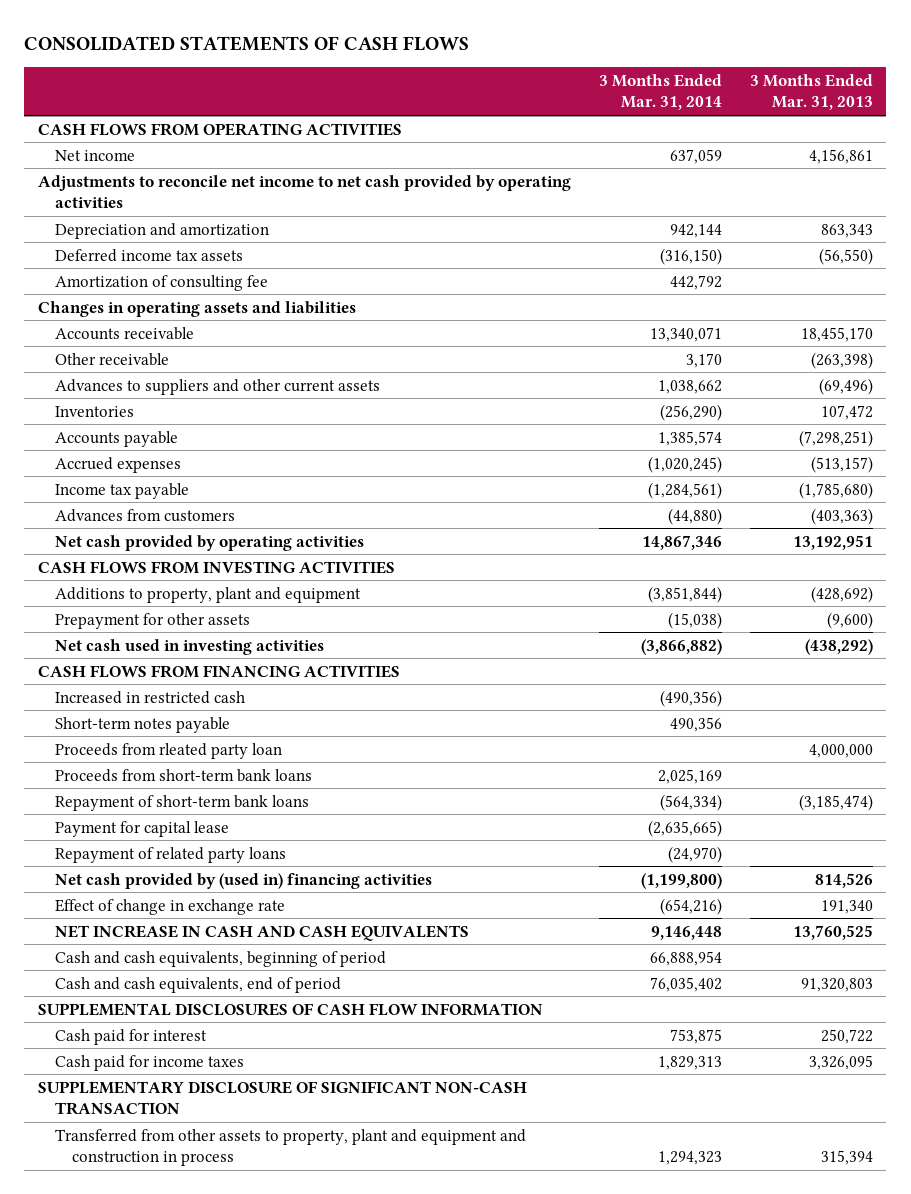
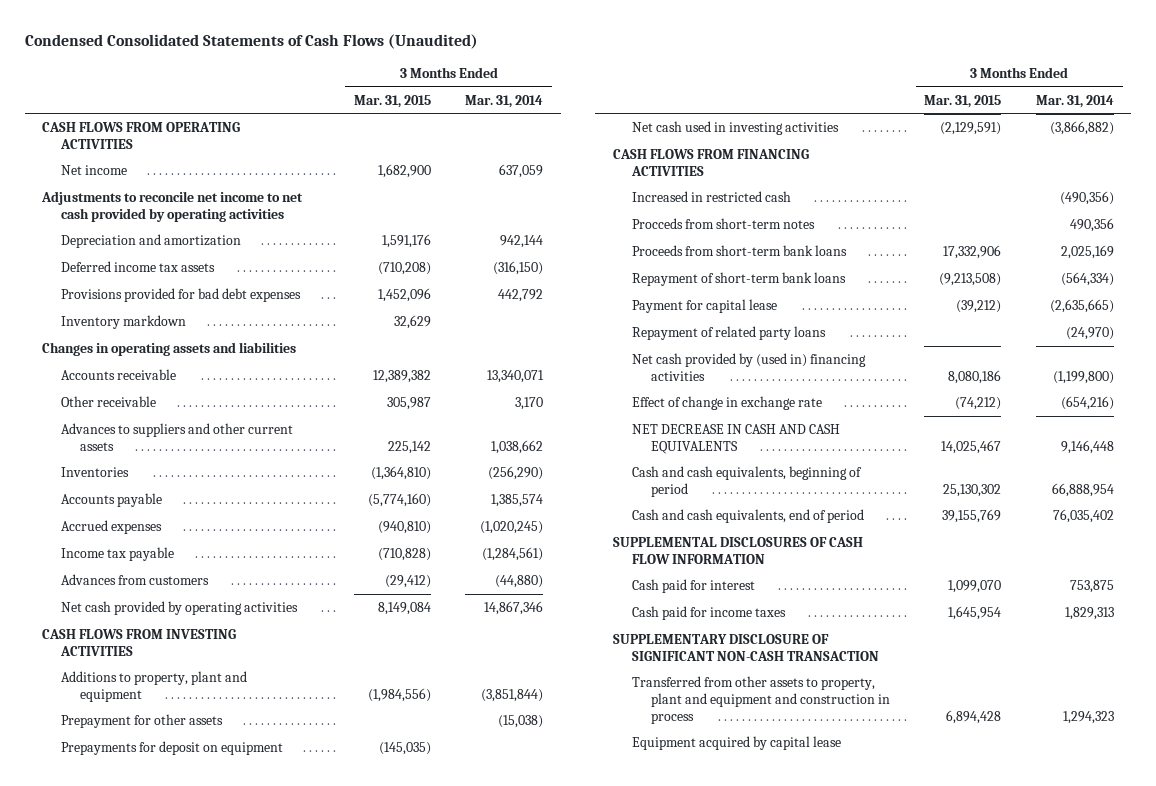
[24,36,470,52] CONSOLIDATED STATEMENTS OF CASH FLOWS -> [24,34,478,50] Condensed Consolidated Statements of Cash Flows (Unaudited)
[749,74,873,111] 3 Months Ended Mar. 31, 2013 -> none
none -> [353,94,431,108] Mar. 31, 2015
[54,274,268,291] Amortization of consulting fee -> [61,287,302,302] Provisions provided for bad debt expenses
none -> [61,314,187,329] Inventory markdown
none -> [61,740,284,755] Prepayments for deposit on equipment
[54,742,282,759] Proceeds from rleated party loan -> none
[54,716,230,733] Short-term notes payable -> [631,217,815,229] Procceds from short-term notes
[54,924,469,941] NET INCREASE IN CASH AND CASH EQUIVALENTS -> [631,423,840,454] NET DECREASE IN CASH AND CASH EQUIVALENTS
none -> [631,735,841,750] Equipment acquired by capital lease

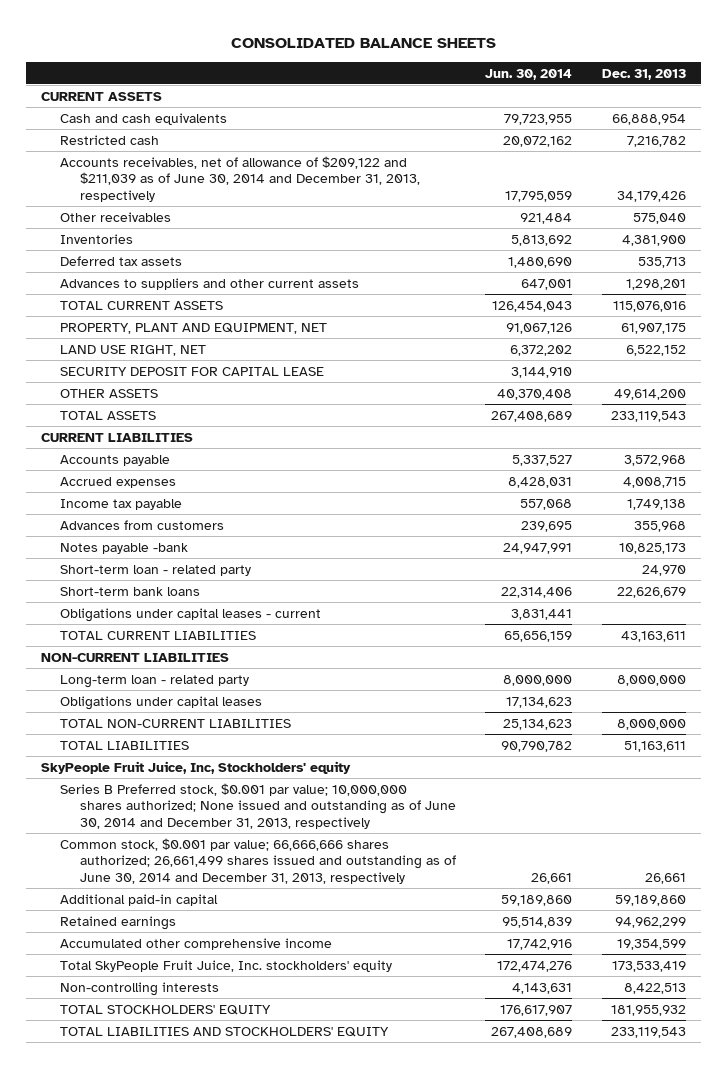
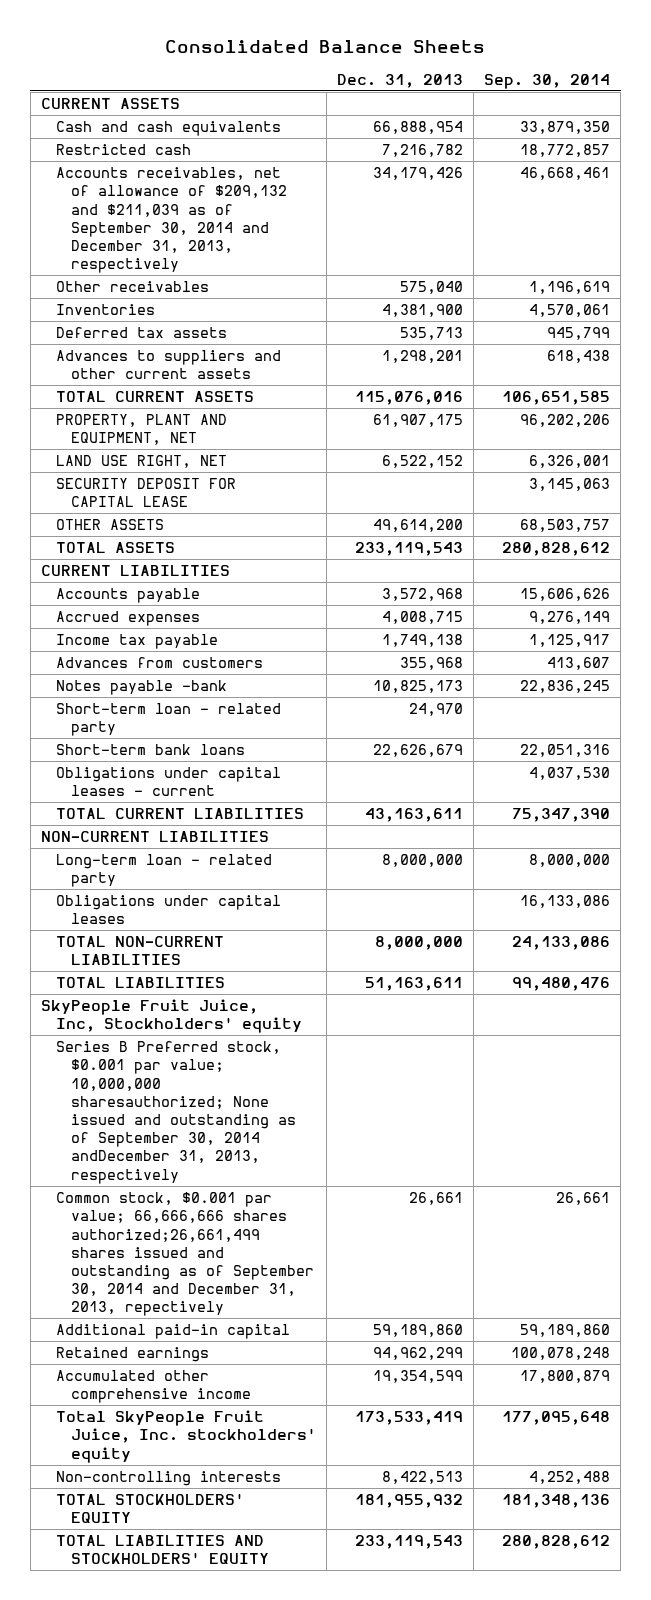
[230,37,496,48] CONSOLIDATED BALANCE SHEETS -> [165,40,486,54] Consolidated Balance Sheets
[485,68,573,80] Jun. 30, 2014 -> none
none -> [484,73,611,89] Sep. 30, 2014
[60,155,420,202] Accounts receivables, net of allowance of $209,122 and $211,039 as of June 30, 2014 and December 31, 2013, respectively -> [55,167,287,274] Accounts receivables, net of allowance of $209,132 and $211,039 as of September 30, 2014 and December 31, 2013, respectively
[60,782,456,829] Series B Preferred stock, $0.001 par value; 10,000,000 shares authorized; None issued and outstanding as of June 30, 2014 and December 31, 2013, respectively -> [55,1041,296,1184] Series B Preferred stock, $0.001 par value; 10,000,000 sharesauthorized; None issued and outstanding as of September 30, 2014 andDecember 31, 2013, respectively
[60,837,456,884] Common stock, $0.001 par value; 66,666,666 shares authorized; 26,661,499 shares issued and outstanding as of June 30, 2014 and December 31, 2013, respectively -> [55,1192,314,1317] Common stock, $0.001 par value; 66,666,666 shares authorized;26,661,499 shares issued and outstanding as of September 30, 2014 and December 31, 2013, repectively

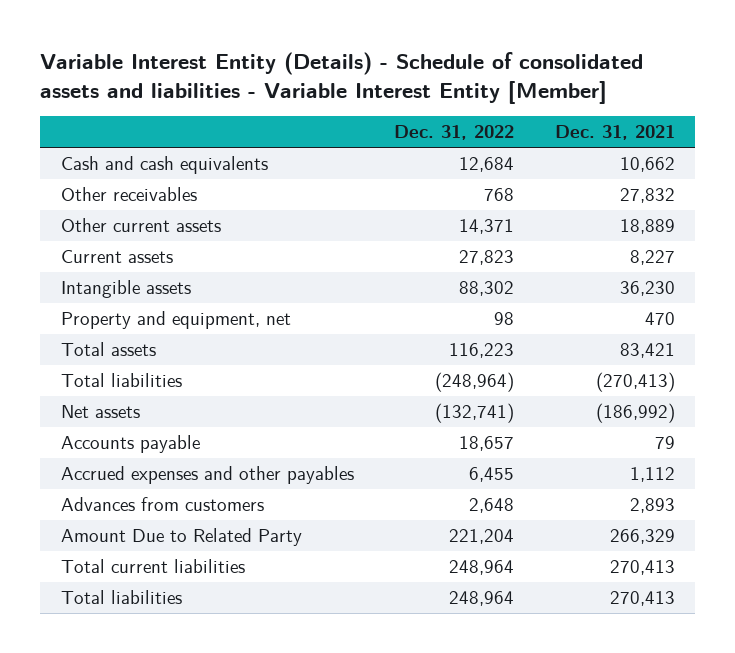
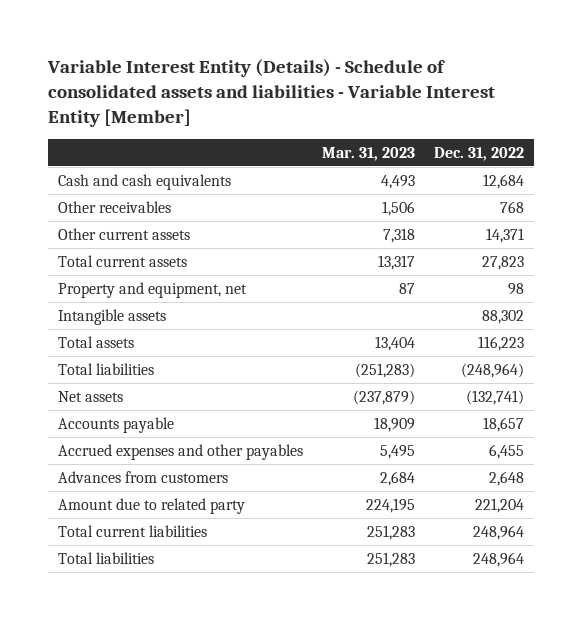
[554,125,675,141] Dec. 31, 2021 -> none
none -> [321,146,415,161] Mar. 31, 2023
[60,249,173,263] Current assets -> [57,254,187,267] Total current assets
[60,279,191,298] Intangible assets -> [57,308,166,325] Intangible assets
[60,527,302,546] Amount Due to Related Party -> [57,497,245,514] Amount due to related party

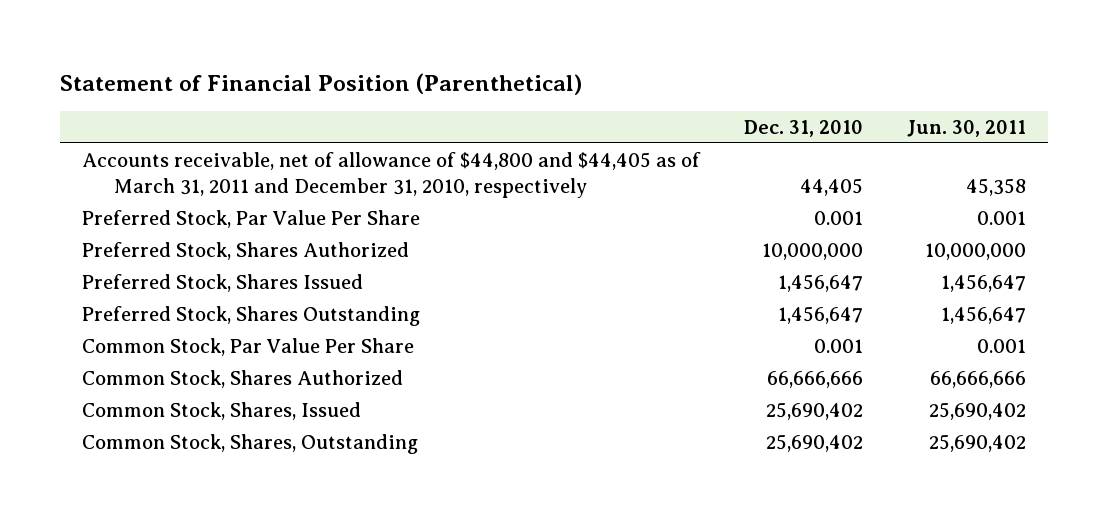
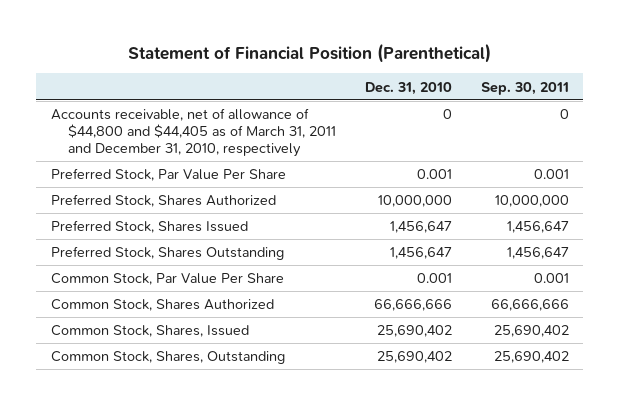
[906,119,1026,137] Jun. 30, 2011 -> none
none -> [480,81,569,95] Sep. 30, 2011
[799,177,863,196] 44,405 -> [443,109,453,120] 0

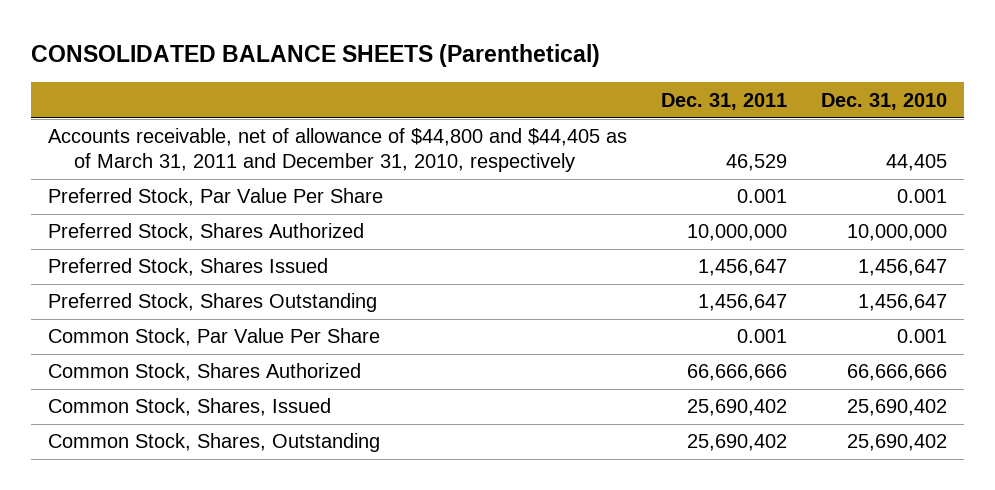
[127,42,491,63] Statement of Financial Position (Parenthetical) -> [31,44,601,68] CONSOLIDATED BALANCE SHEETS (Parenthetical)
[480,81,569,95] Sep. 30, 2011 -> none
none -> [661,92,788,110] Dec. 31, 2011
[443,109,453,120] 0 -> [885,154,947,172] 44,405

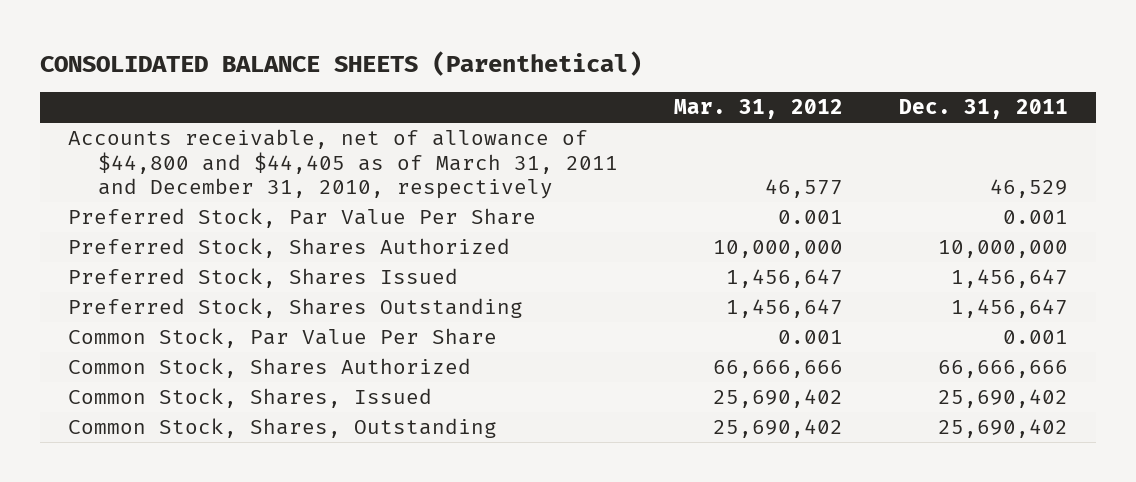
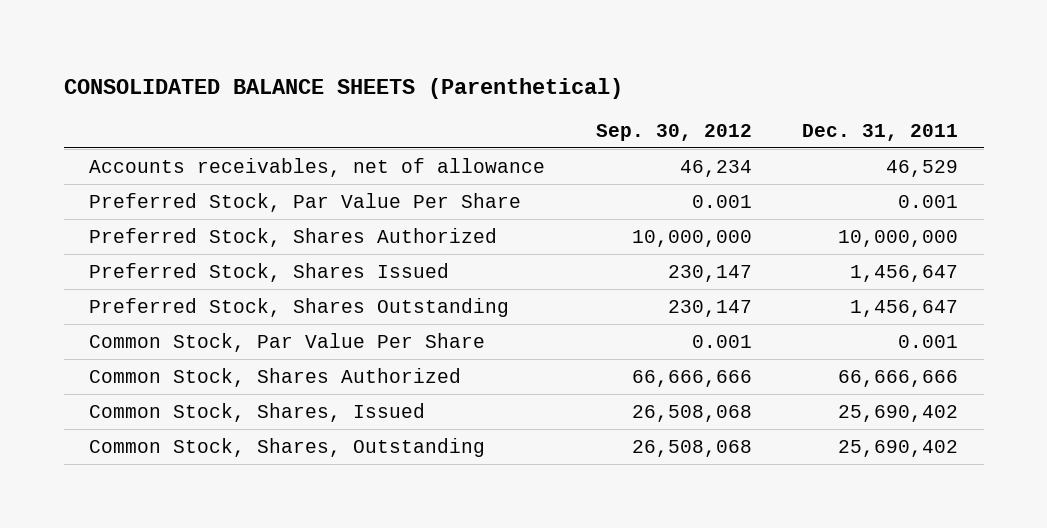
[674,99,844,120] Mar. 31, 2012 -> none
none -> [595,123,752,141] Sep. 30, 2012
[67,129,619,200] Accounts receivable, net of allowance of $44,800 and $44,405 as of March 31, 2011 and December 31, 2010, respectively -> [89,157,546,177] Accounts receivables, net of allowance

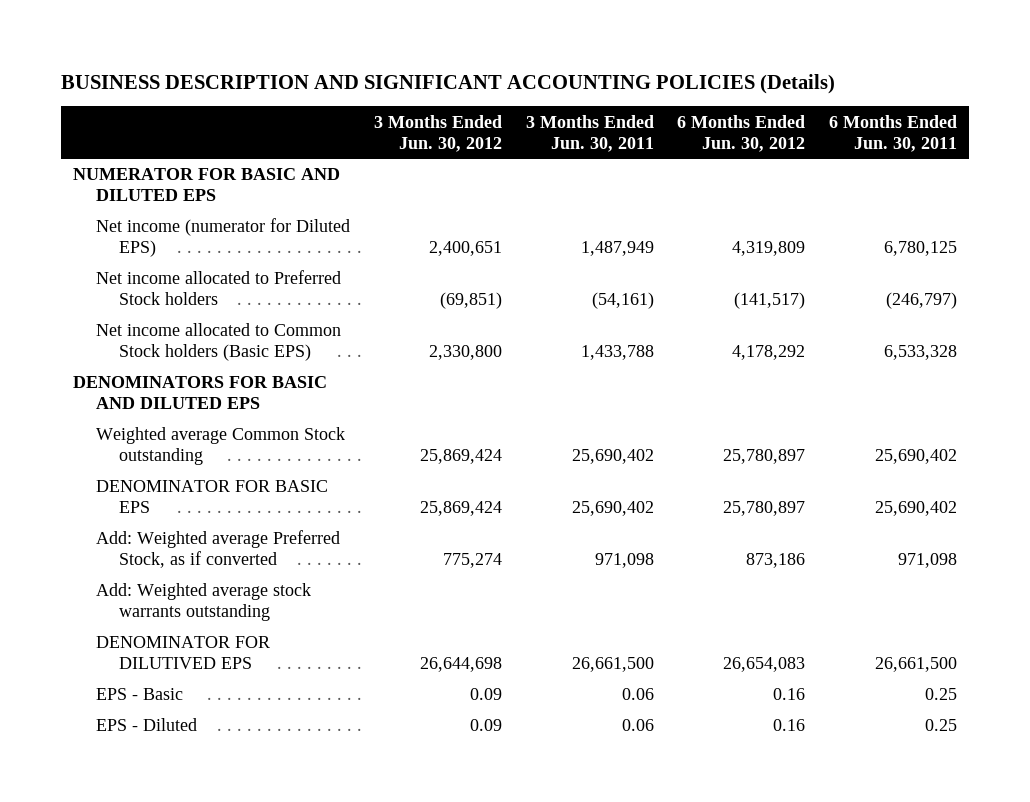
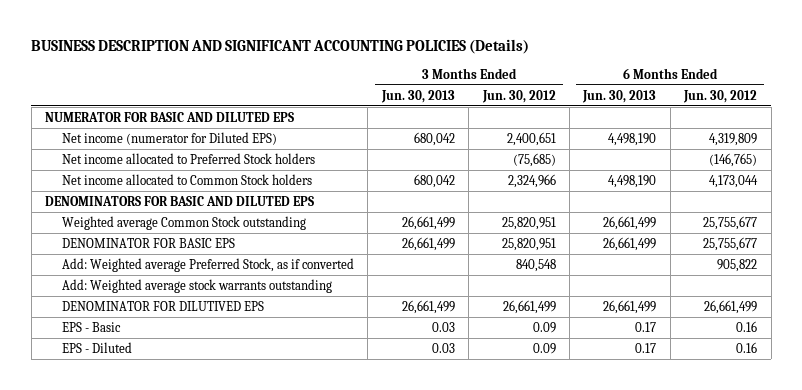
[525,114,654,152] 3 Months Ended Jun. 30, 2011 -> none
[829,114,958,152] 6 Months Ended Jun. 30, 2011 -> none
none -> [380,89,455,103] Jun. 30, 2013
none -> [582,89,657,103] Jun. 30, 2013
[439,292,502,310] (69,851) -> [512,152,556,167] (75,685)
[734,292,806,310] (141,517) -> [709,152,758,167] (146,765)
[95,323,341,362] Net income allocated to Common Stock holders (Basic EPS) -> [62,173,313,185] Net income allocated to Common Stock holders
[428,345,502,361] 2,330,800 -> [507,173,556,188] 2,324,966
[732,345,806,361] 4,178,292 -> [709,174,759,188] 4,173,044
[419,449,502,465] 25,869,424 -> [501,216,556,230] 25,820,951
[723,449,806,465] 25,780,897 -> [703,215,758,230] 25,755,677
[419,501,502,517] 25,869,424 -> [501,237,556,251] 25,820,951
[723,501,806,517] 25,780,897 -> [703,236,758,251] 25,755,677
[442,553,502,569] 775,274 -> [515,258,556,272] 840,548
[746,553,806,569] 873,186 -> [717,258,758,272] 905,822
[419,657,502,673] 26,644,698 -> [502,299,556,314] 26,661,499
[723,657,806,673] 26,654,083 -> [704,299,758,314] 26,661,499

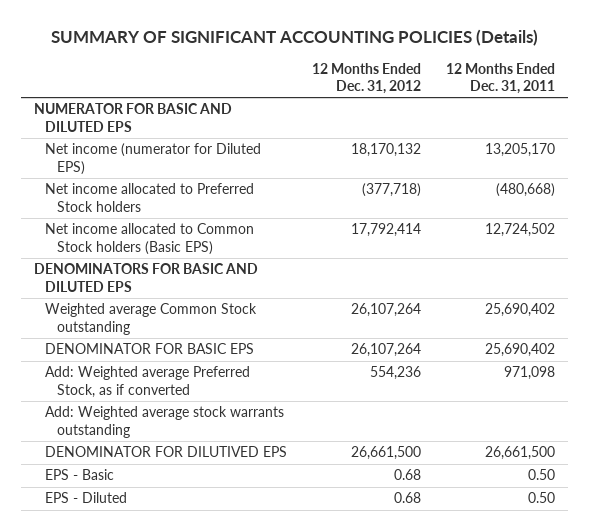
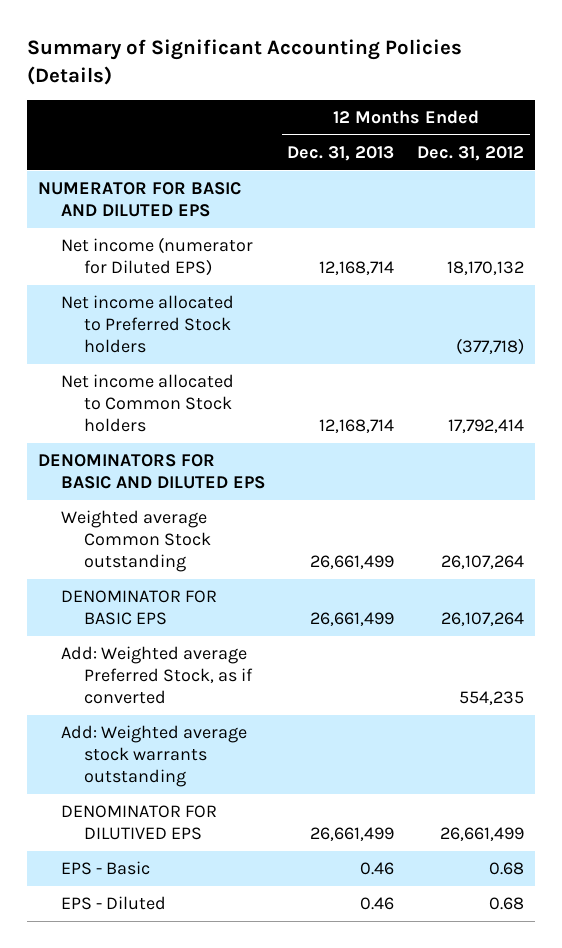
[50,29,538,47] SUMMARY OF SIGNIFICANT ACCOUNTING POLICIES (Details) -> [26,39,462,86] Summary of Significant Accounting Policies (Details)
[446,62,556,95] 12 Months Ended Dec. 31, 2011 -> none
none -> [287,146,395,162] Dec. 31, 2013
[45,223,255,255] Net income allocated to Common Stock holders (Basic EPS) -> [60,374,234,433] Net income allocated to Common Stock holders
[370,366,422,381] 554,236 -> [458,691,524,706] 554,235
[351,446,422,461] 26,661,500 -> [439,827,524,842] 26,661,499

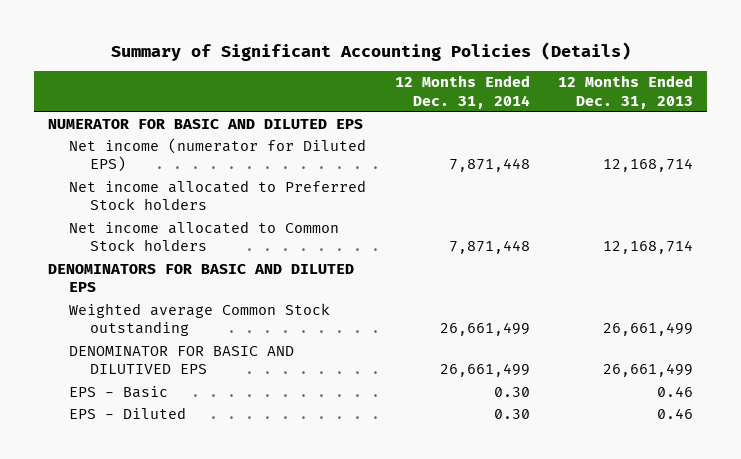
[416,146,524,162] Dec. 31, 2012 -> none
none -> [394,75,530,109] 12 Months Ended Dec. 31, 2014
[60,590,217,626] DENOMINATOR FOR BASIC EPS -> none
[60,646,253,705] Add: Weighted average Preferred Stock, as if converted -> none
[60,725,247,788] Add: Weighted average stock warrants outstanding -> none
[60,805,217,841] DENOMINATOR FOR DILUTIVED EPS -> [69,346,295,375] DENOMINATOR FOR BASIC AND DILUTIVED EPS

